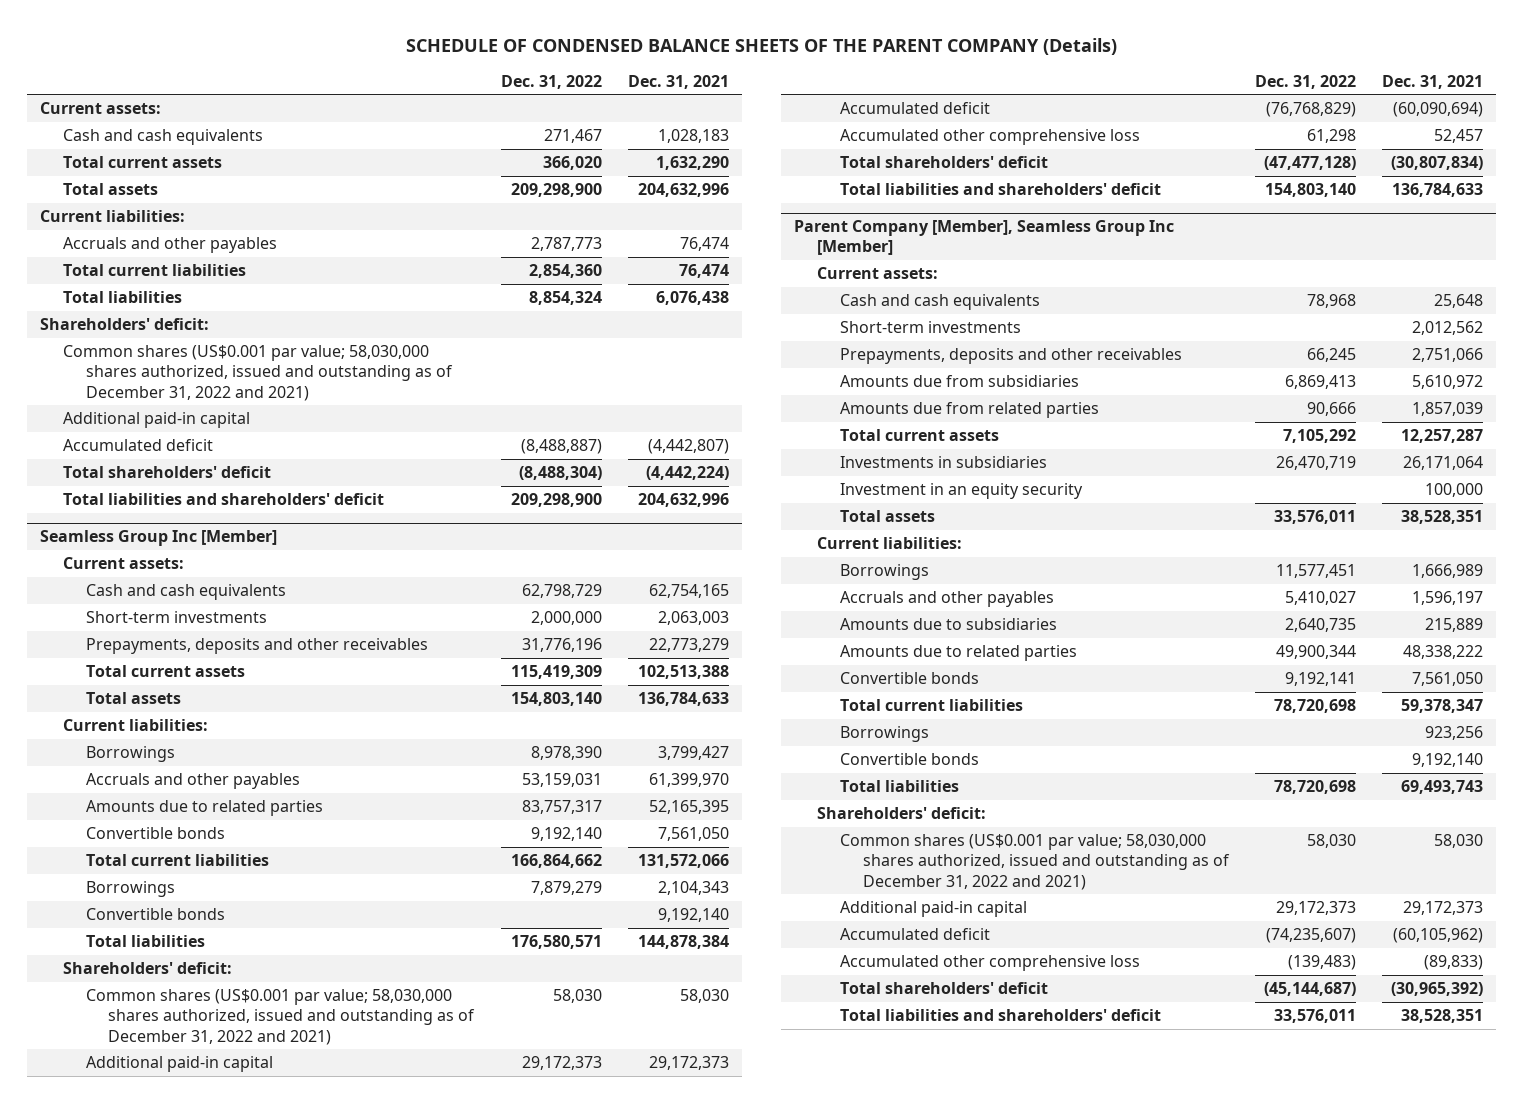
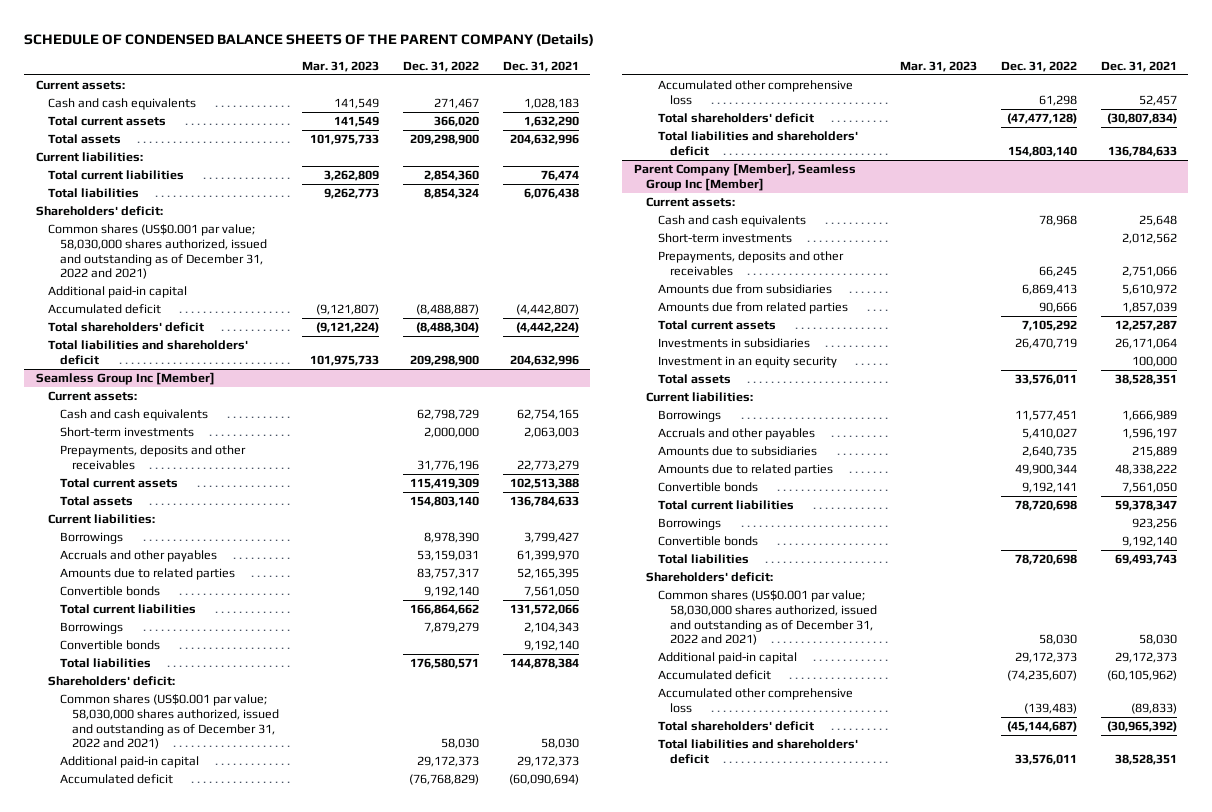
none -> [302,60,380,72] Mar. 31, 2023
[62,237,277,254] Accruals and other payables -> none

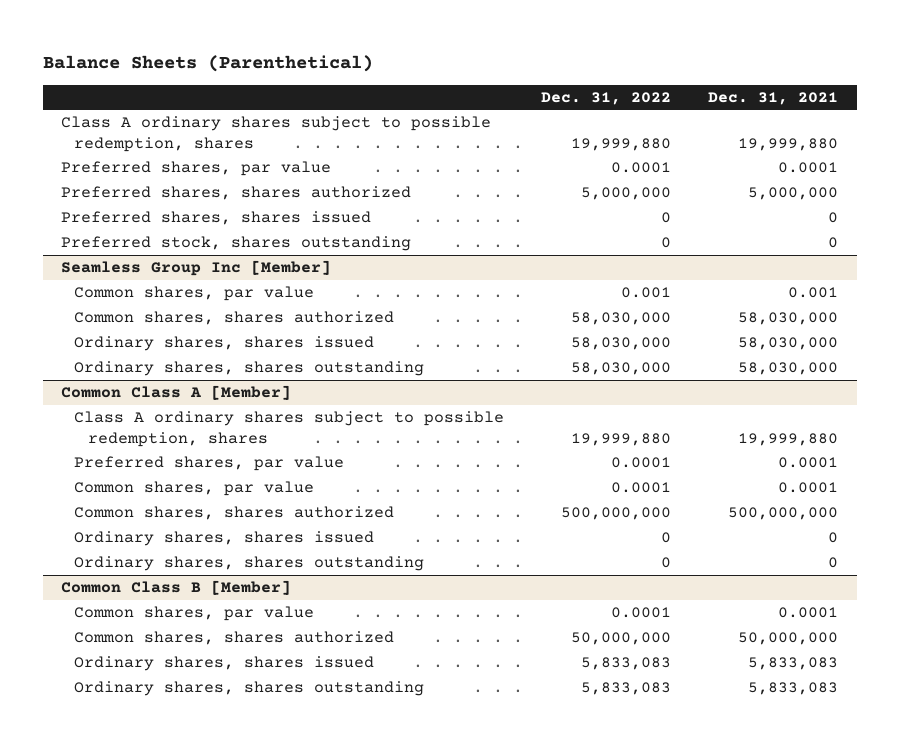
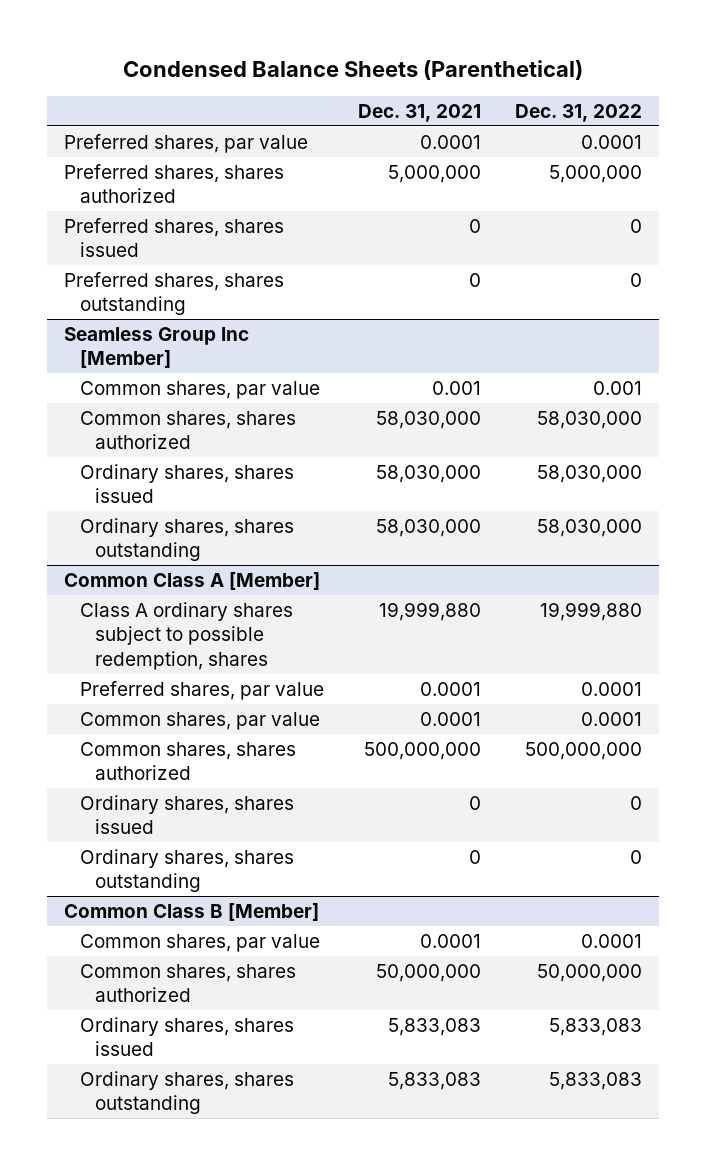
[42,55,373,73] Balance Sheets (Parenthetical) -> [123,60,584,81] Condensed Balance Sheets (Parenthetical)
[61,116,492,152] Class A ordinary shares subject to possible redemption, shares -> none
[61,236,412,252] Preferred stock, shares outstanding -> [64,271,285,316] Preferred shares, shares outstanding

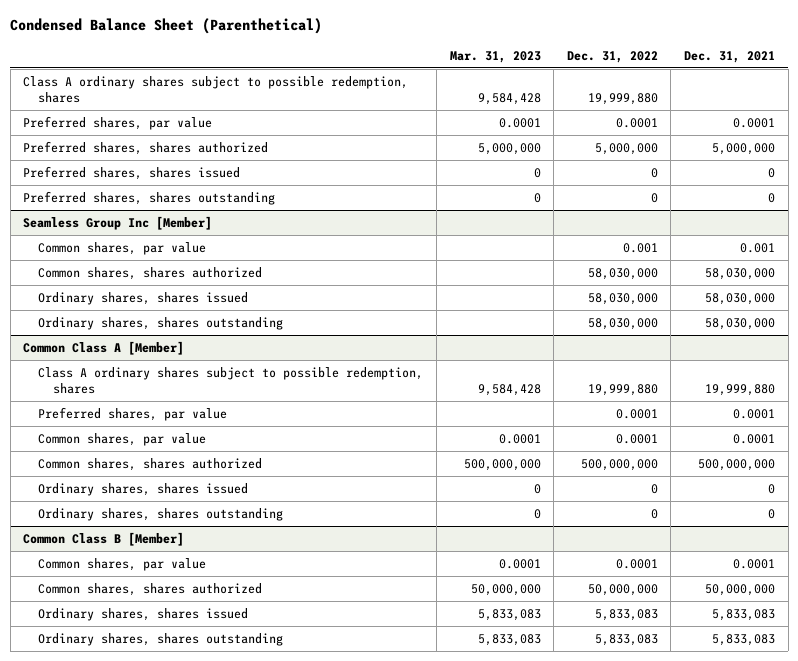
[123,60,584,81] Condensed Balance Sheets (Parenthetical) -> [10,17,323,34] Condensed Balance Sheet (Parenthetical)
none -> [449,50,541,63] Mar. 31, 2023
none -> [23,76,409,103] Class A ordinary shares subject to possible redemption, shares

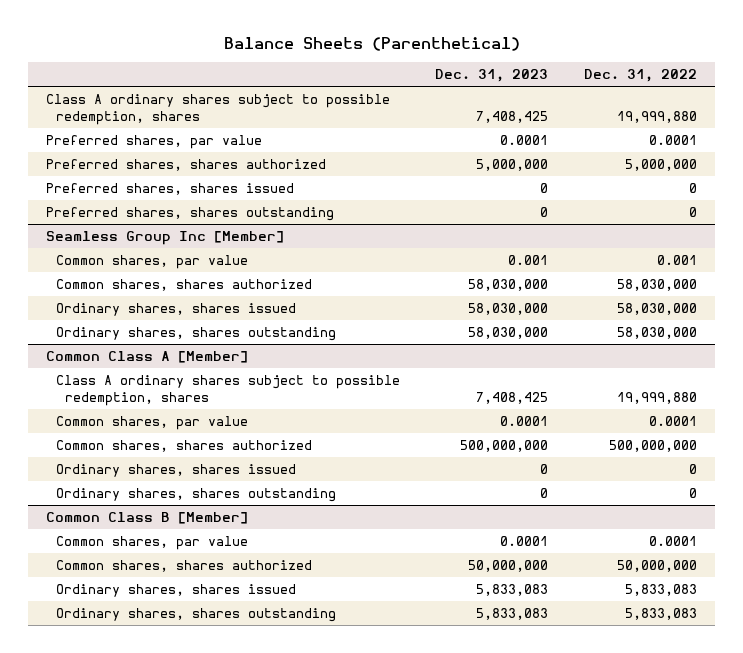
[10,17,323,34] Condensed Balance Sheet (Parenthetical) -> [223,36,520,51] Balance Sheets (Parenthetical)
[449,50,541,63] Mar. 31, 2023 -> none
[684,50,776,63] Dec. 31, 2021 -> none
none -> [435,68,549,82] Dec. 31, 2023
[38,407,228,422] Preferred shares, par value -> none

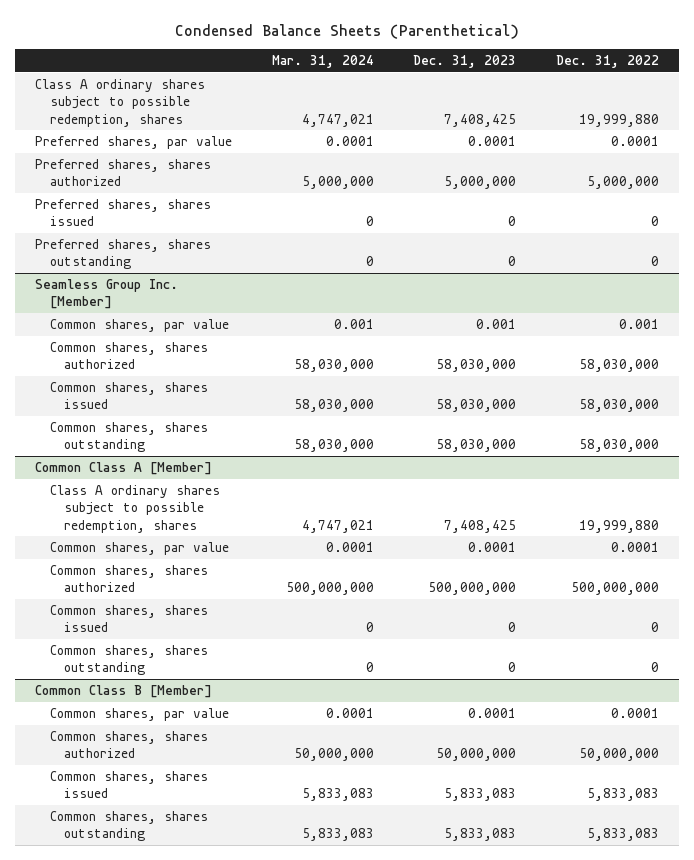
[223,36,520,51] Balance Sheets (Parenthetical) -> [174,23,519,39] Condensed Balance Sheets (Parenthetical)
none -> [271,55,374,69] Mar. 31, 2024
[46,231,285,246] Seamless Group Inc [Member] -> [34,278,178,310] Seamless Group Inc. [Member]
[55,303,296,317] Ordinary shares, shares issued -> [49,381,208,410] Common shares, shares issued
[55,327,336,342] Ordinary shares, shares outstanding -> [49,421,208,453] Common shares, shares outstanding
[55,464,296,478] Ordinary shares, shares issued -> [49,604,208,633] Common shares, shares issued
[55,488,336,503] Ordinary shares, shares outstanding -> [49,644,208,676] Common shares, shares outstanding
[55,584,296,598] Ordinary shares, shares issued -> [49,770,208,799] Common shares, shares issued
[55,608,336,623] Ordinary shares, shares outstanding -> [49,810,208,842] Common shares, shares outstanding

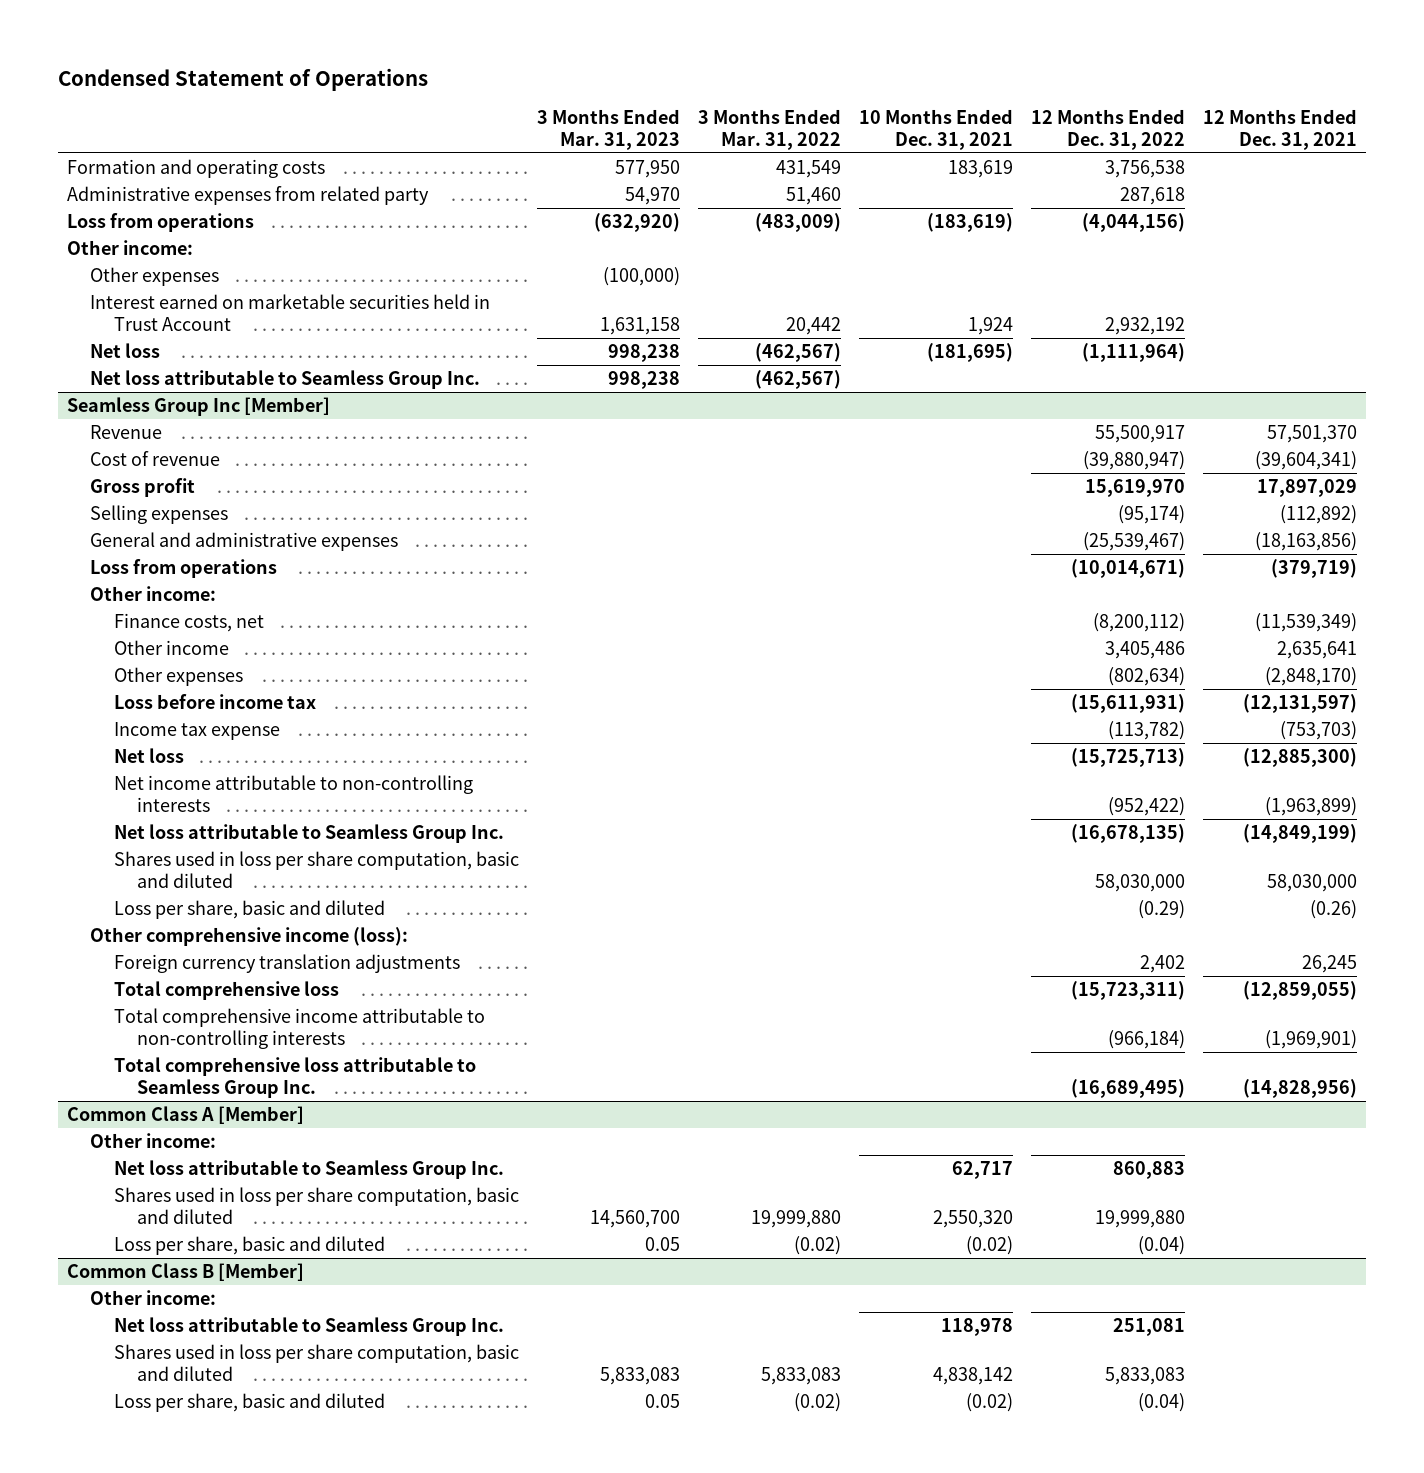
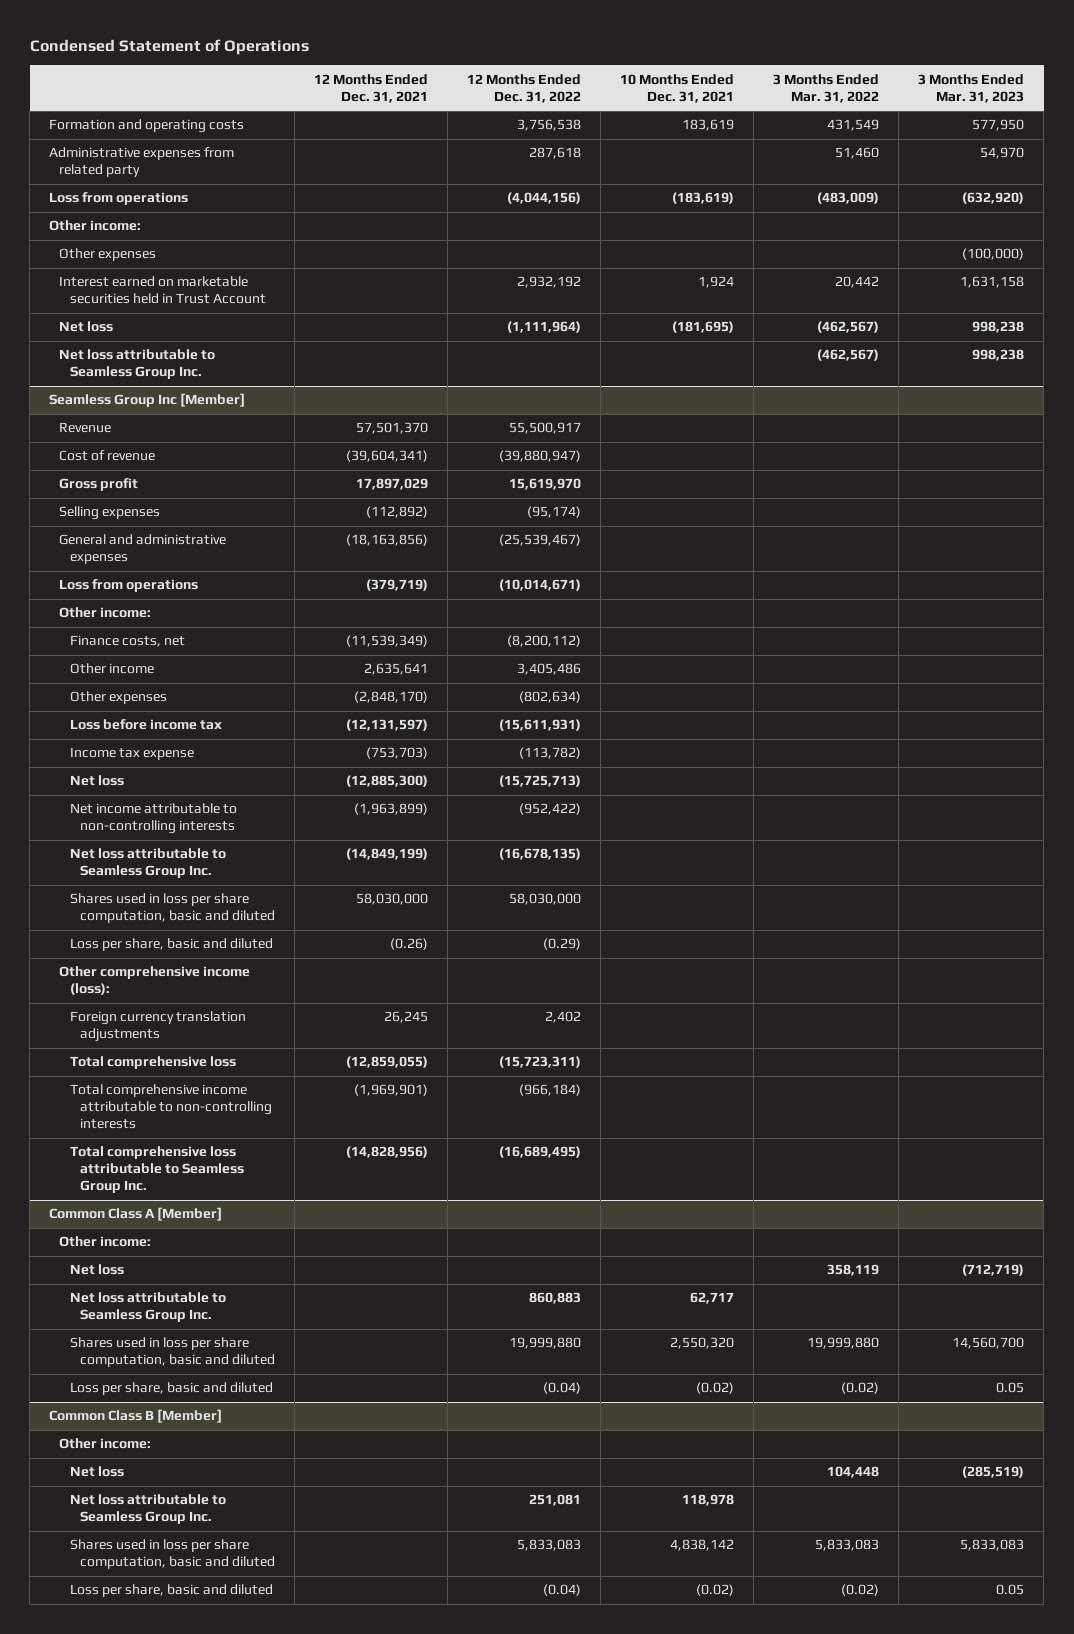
none -> [69,1264,124,1276] Net loss
none -> [69,1466,124,1478] Net loss

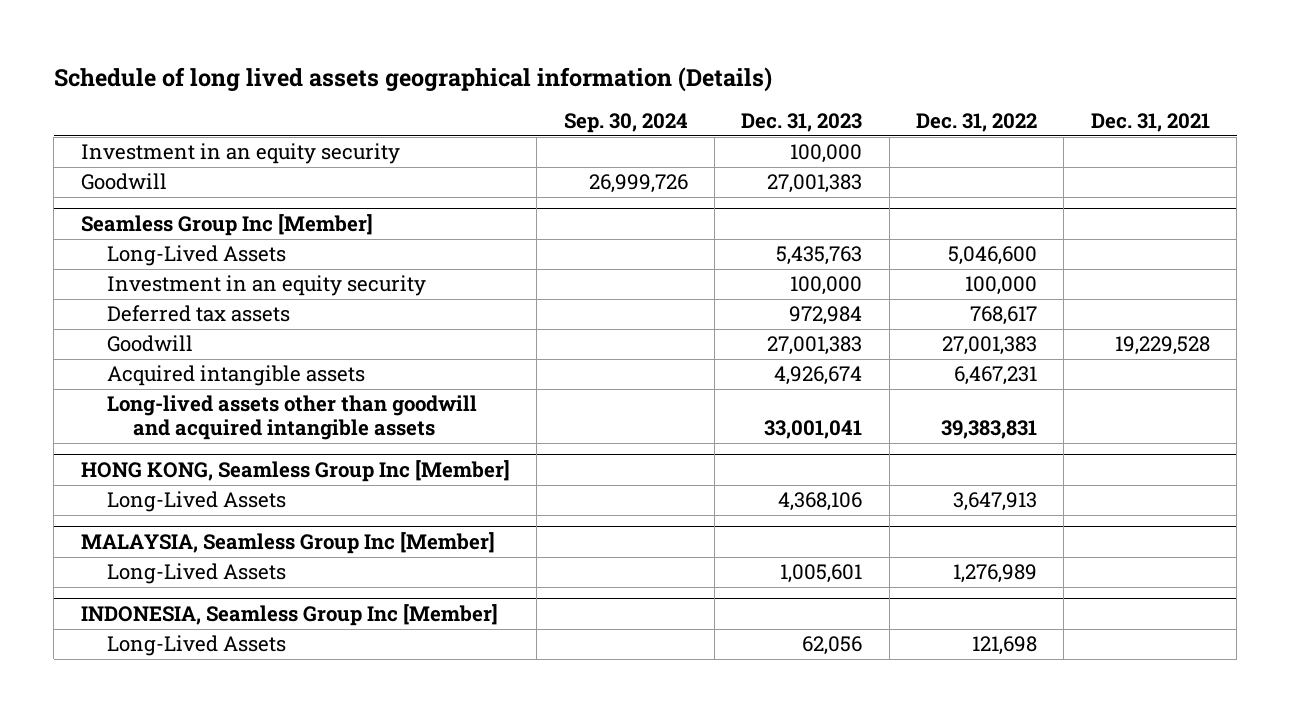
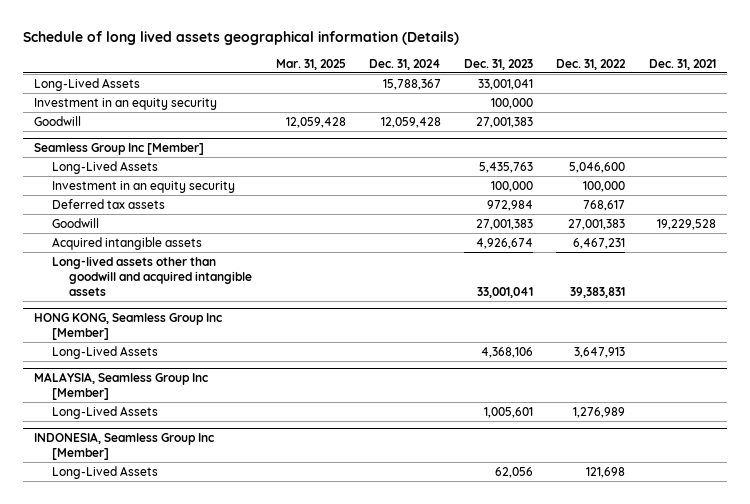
[563,113,688,134] Sep. 30, 2024 -> none
none -> [275,58,346,70] Mar. 31, 2025
none -> [368,58,441,70] Dec. 31, 2024
none -> [34,77,141,91] Long-Lived Assets

